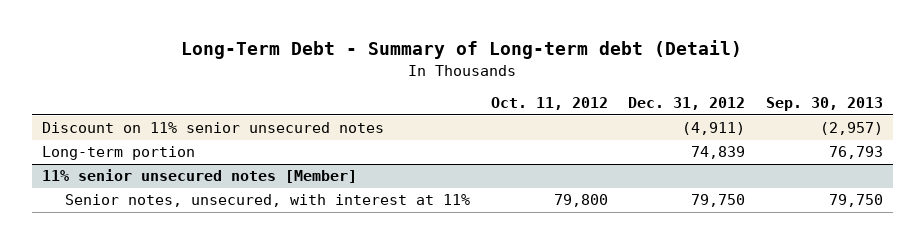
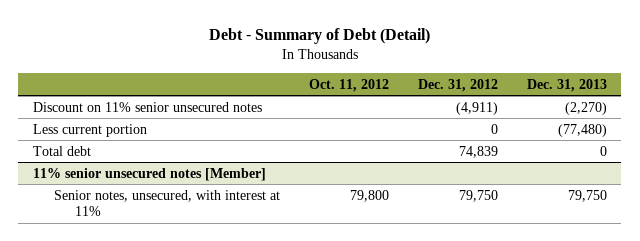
[181,40,743,60] Long-Term Debt - Summary of Long-term debt (Detail) -> [208,28,430,45] Debt - Summary of Debt (Detail)
[765,97,883,112] Sep. 30, 2013 -> none
none -> [526,78,607,92] Dec. 31, 2013
none -> [32,123,147,137] Less current portion
[41,146,195,161] Long-term portion -> [32,145,91,156] Total debt

